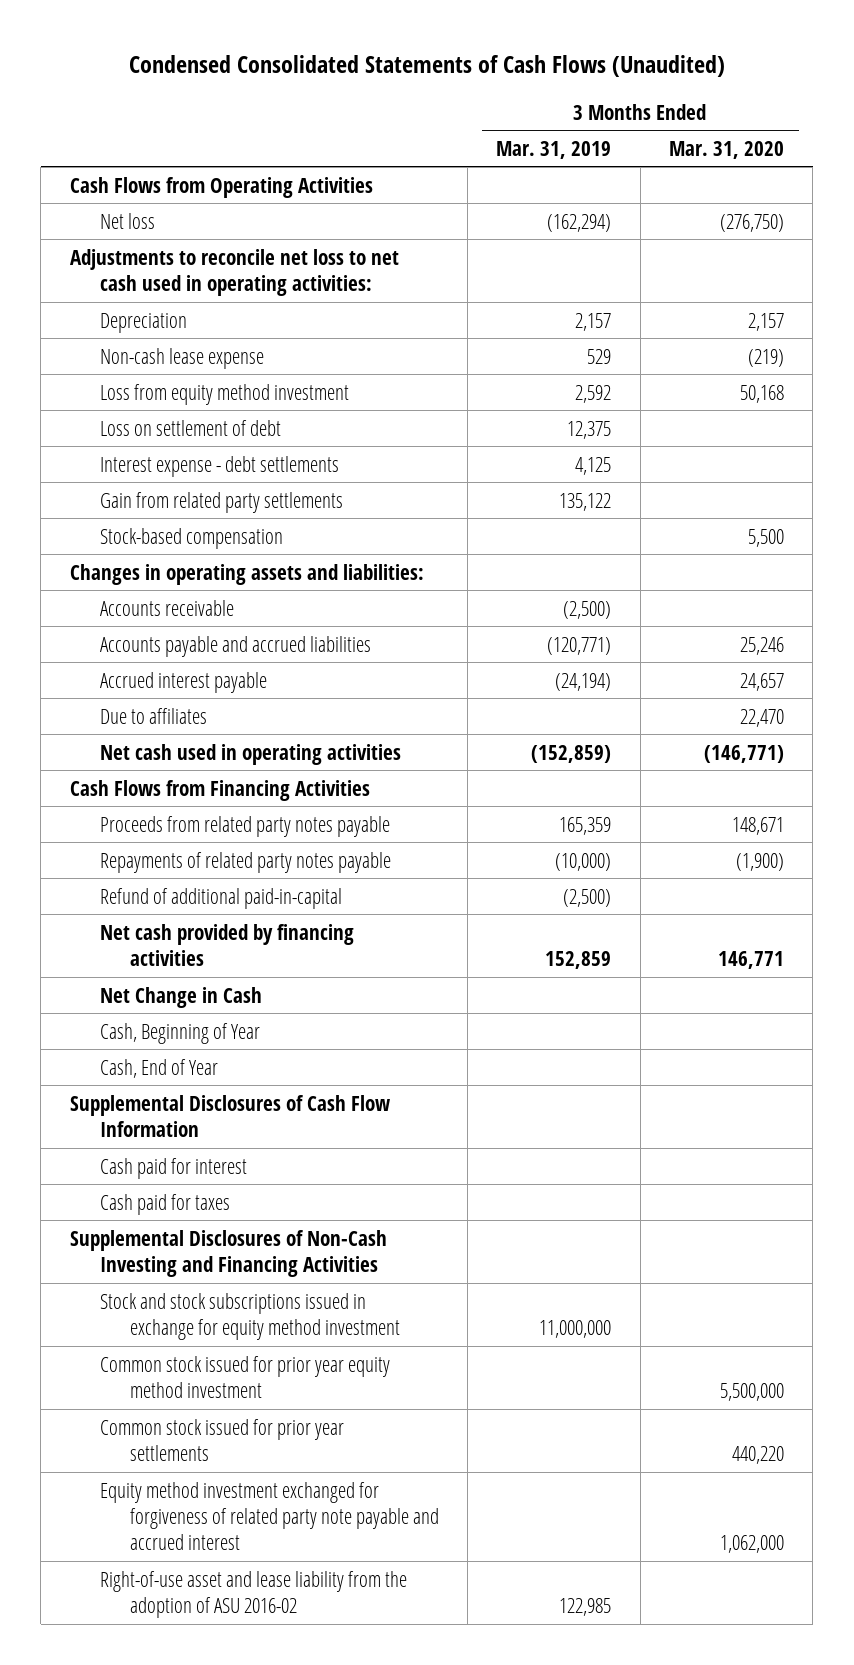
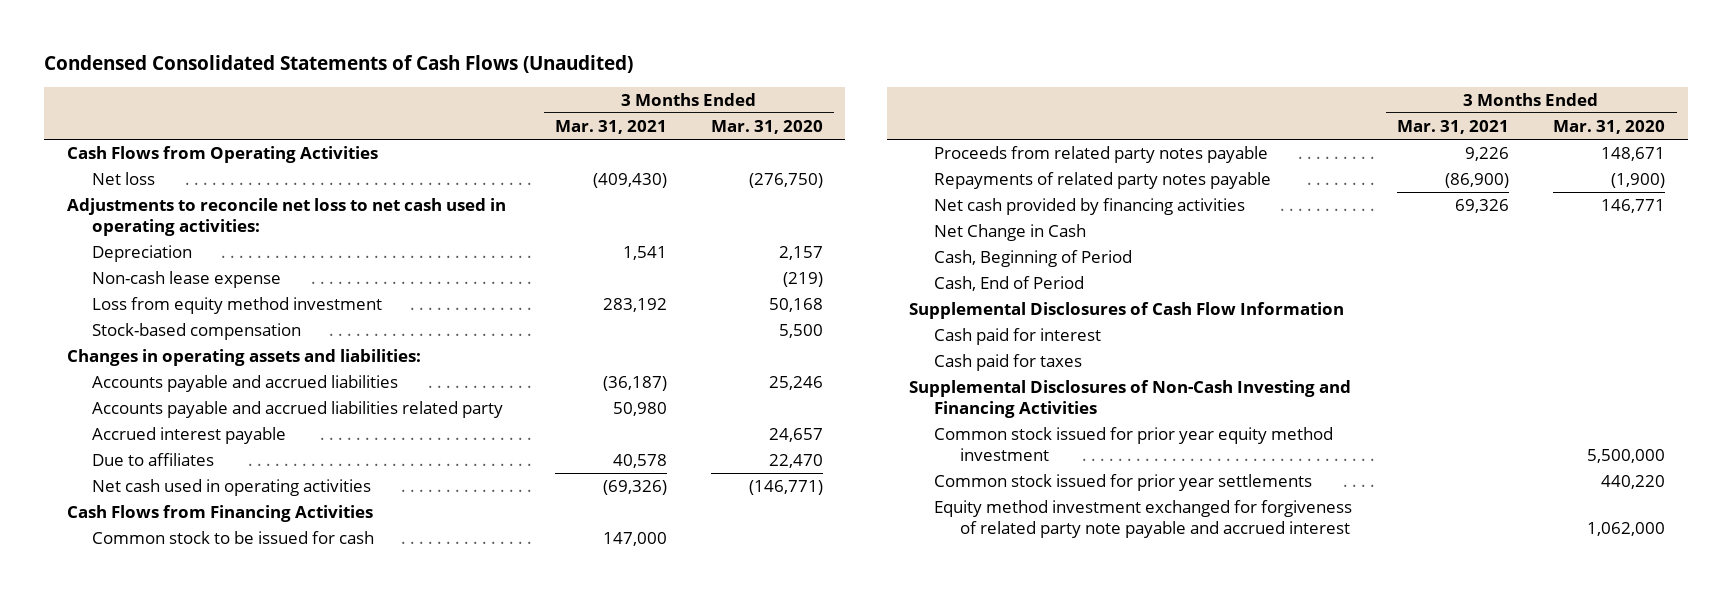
[496,140,612,159] Mar. 31, 2019 -> none
none -> [554,119,667,134] Mar. 31, 2021
[99,419,281,436] Loss on settlement of debt -> none
[99,455,339,477] Interest expense - debt settlements -> none
[99,491,343,513] Gain from related party settlements -> none
[99,599,234,616] Accounts receivable -> none
none -> [92,401,504,419] Accounts payable and accrued liabilities related party
none -> [92,531,375,545] Common stock to be issued for cash
[99,887,342,909] Refund of additional paid-in-capital -> none
[99,1022,260,1044] Cash, Beginning of Year -> [934,250,1133,268] Cash, Beginning of Period
[99,1058,218,1078] Cash, End of Year -> [934,276,1085,292] Cash, End of Period
[99,1292,400,1340] Stock and stock subscriptions issued in exchange for equity method investment -> none
[99,1570,407,1618] Right-of-use asset and lease liability from the adoption of ASU 2016-02 -> none

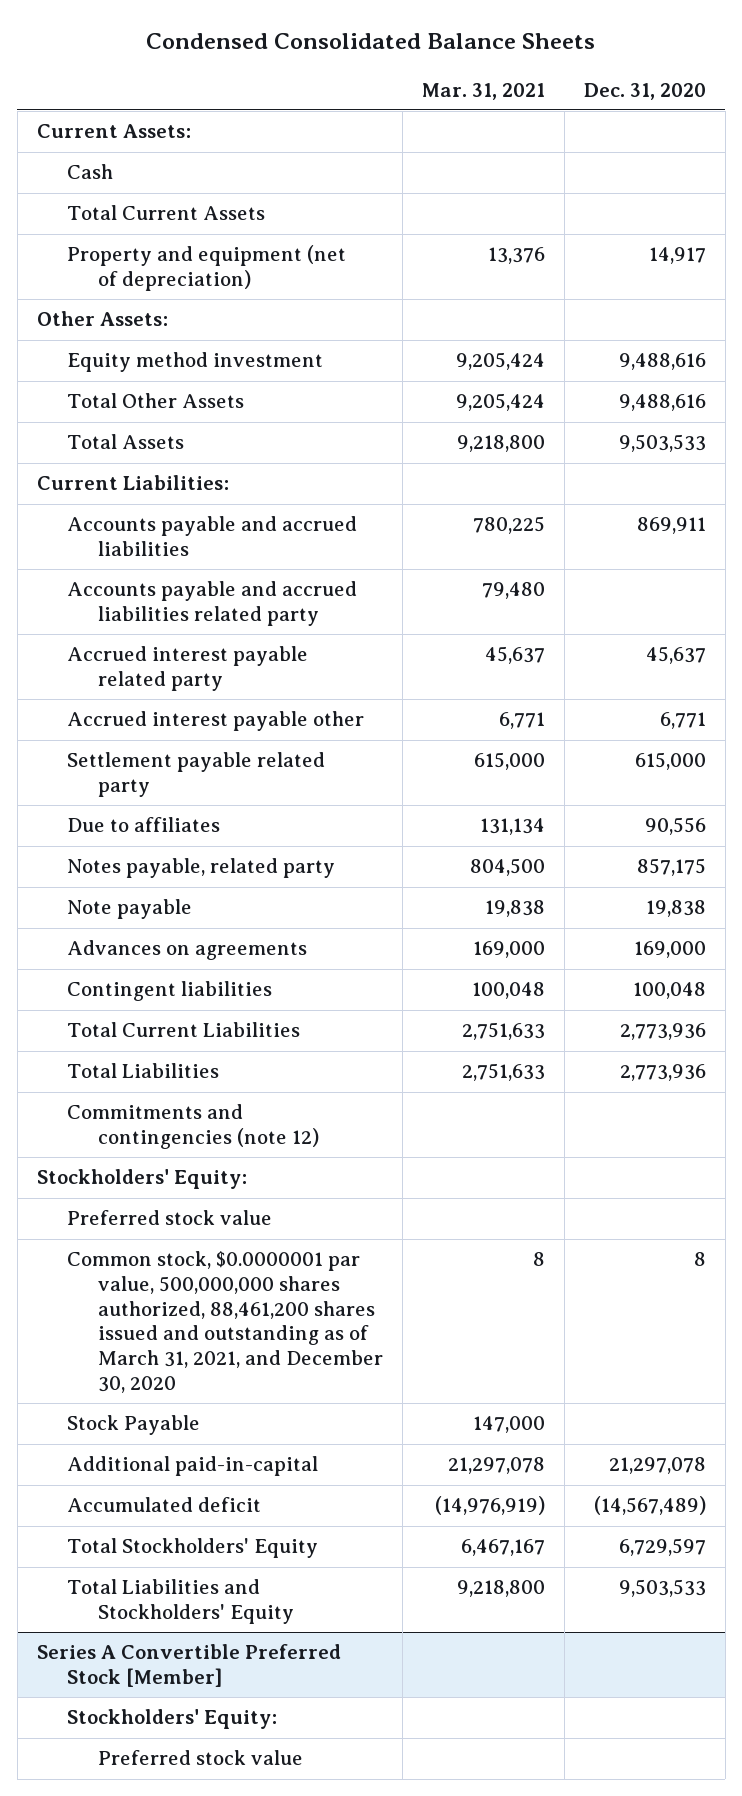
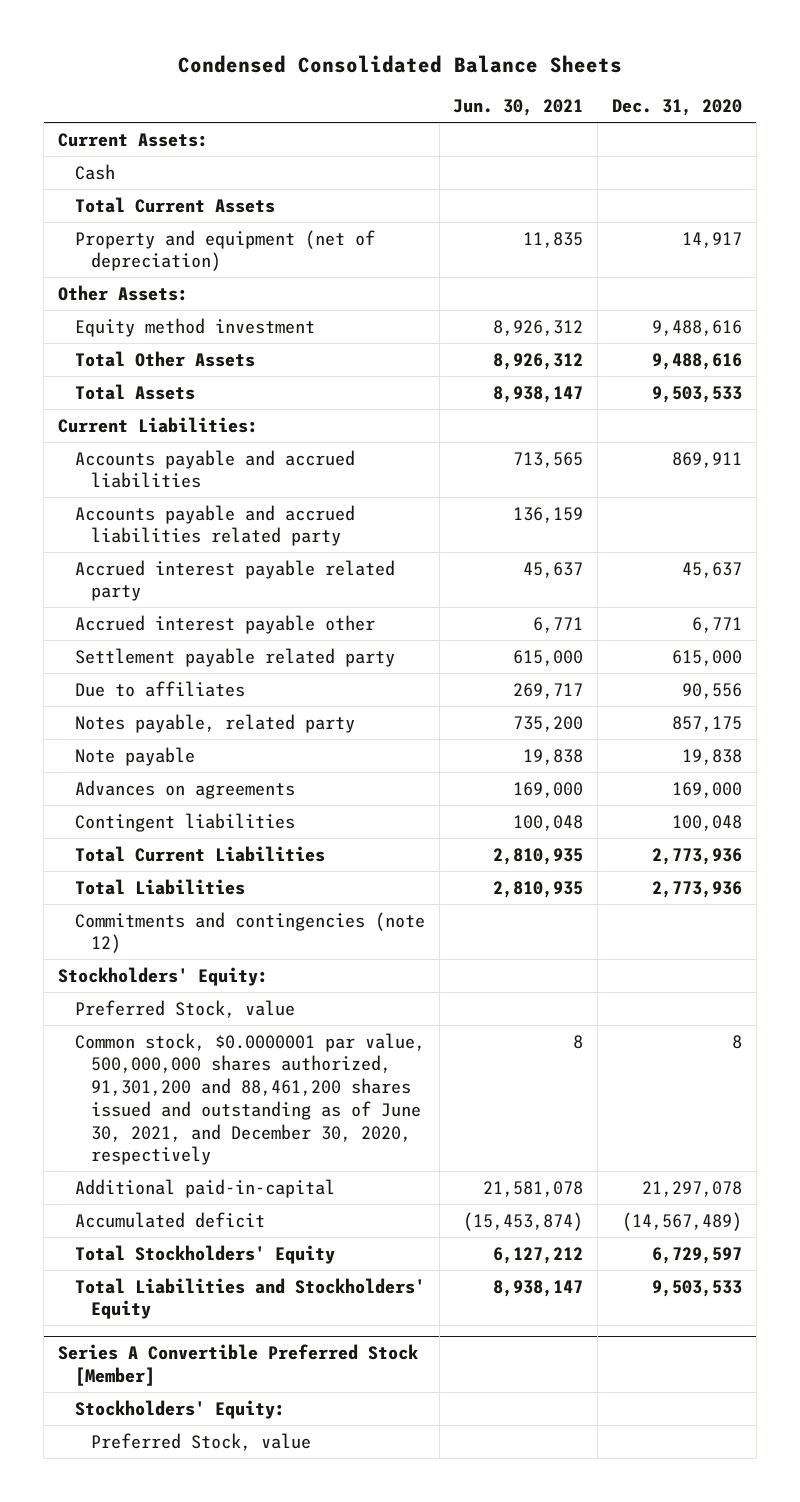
[421,82,545,100] Mar. 31, 2021 -> none
none -> [453,99,584,117] Jun. 30, 2021
[67,1415,201,1436] Stock Payable -> none
[67,1210,273,1226] Preferred stock value -> [74,999,295,1018] Preferred Stock, value
[67,1251,384,1393] Common stock, $0.0000001 par value, 500,000,000 shares authorized, 88,461,200 shares issued and outstanding as of March 31, 2021, and December 30, 2020 -> [74,1032,425,1166] Common stock, $0.0000001 par value, 500,000,000 shares authorized, 91,301,200 and 88,461,200 shares issued and outstanding as of June 30, 2021, and December 30, 2020, respectively
[98,1750,304,1766] Preferred stock value -> [91,1432,312,1451] Preferred Stock, value

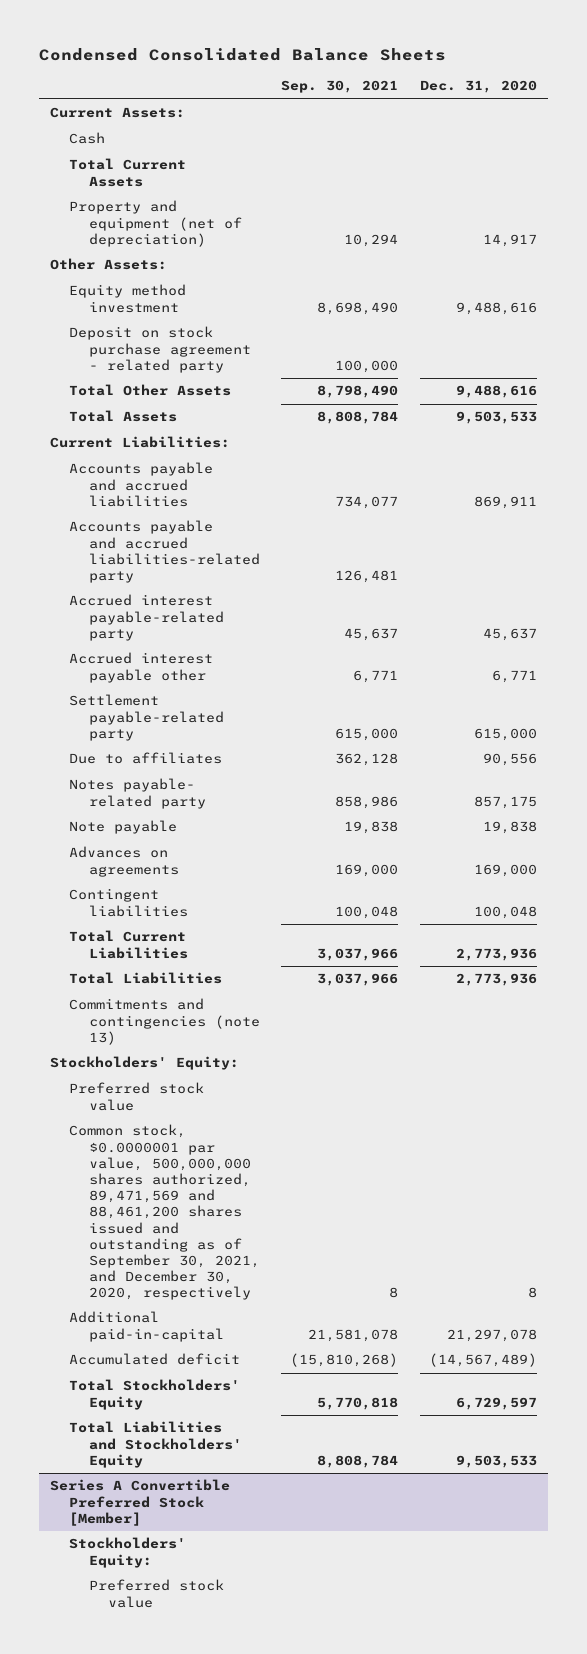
[453,99,584,117] Jun. 30, 2021 -> none
none -> [281,80,399,94] Sep. 30, 2021
none -> [69,326,251,373] Deposit on stock purchase agreement - related party
[74,504,355,547] Accounts payable and accrued liabilities related party -> [69,520,260,583] Accounts payable and accrued liabilities-related party
[74,559,395,602] Accrued interest payable related party -> [69,594,224,641] Accrued interest payable-related party
[74,647,395,667] Settlement payable related party -> [69,694,224,741] Settlement payable-related party
[74,713,355,733] Notes payable, related party -> [69,778,206,809] Notes payable- related party
[74,911,425,954] Commitments and contingencies (note 12) -> [69,998,260,1045] Commitments and contingencies (note 13)
[74,999,295,1018] Preferred Stock, value -> [69,1082,205,1111] Preferred stock value
[74,1032,425,1166] Common stock, $0.0000001 par value, 500,000,000 shares authorized, 91,301,200 and 88,461,200 shares issued and outstanding as of June 30, 2021, and December 30, 2020, respectively -> [69,1124,260,1301] Common stock, $0.0000001 par value, 500,000,000 shares authorized, 89,471,569 and 88,461,200 shares issued and outstanding as of September 30, 2021, and December 30, 2020, respectively
[91,1432,312,1451] Preferred Stock, value -> [88,1579,224,1608] Preferred stock value

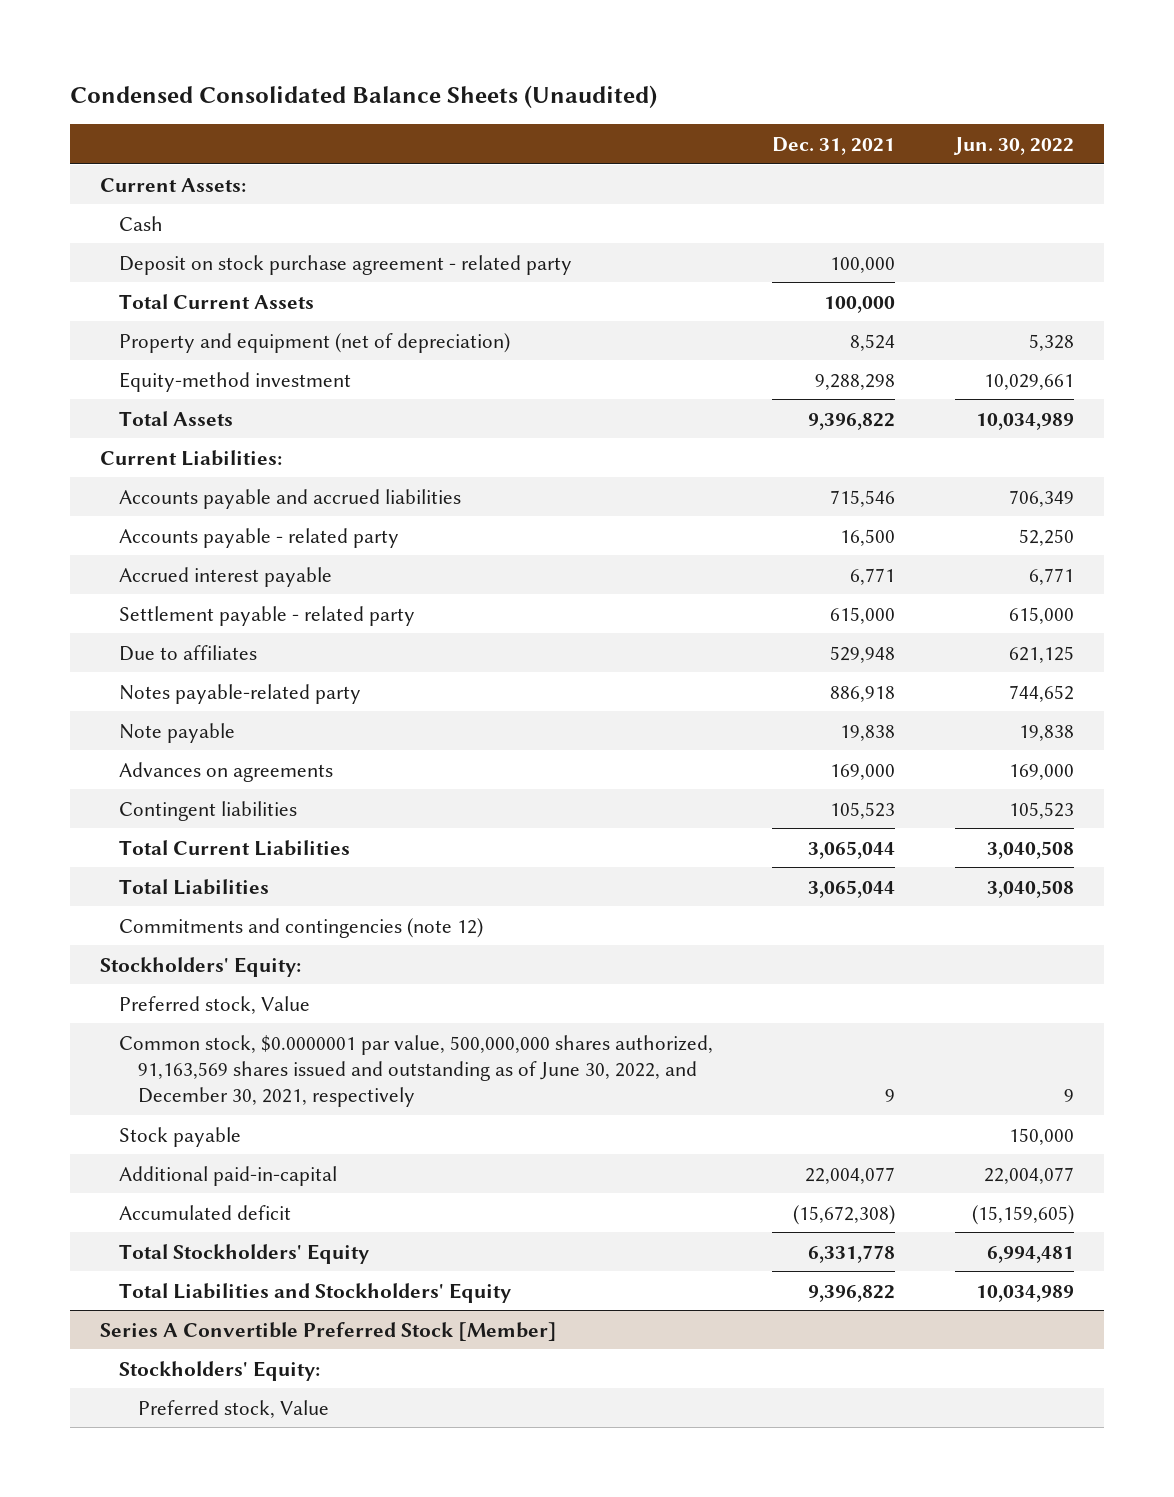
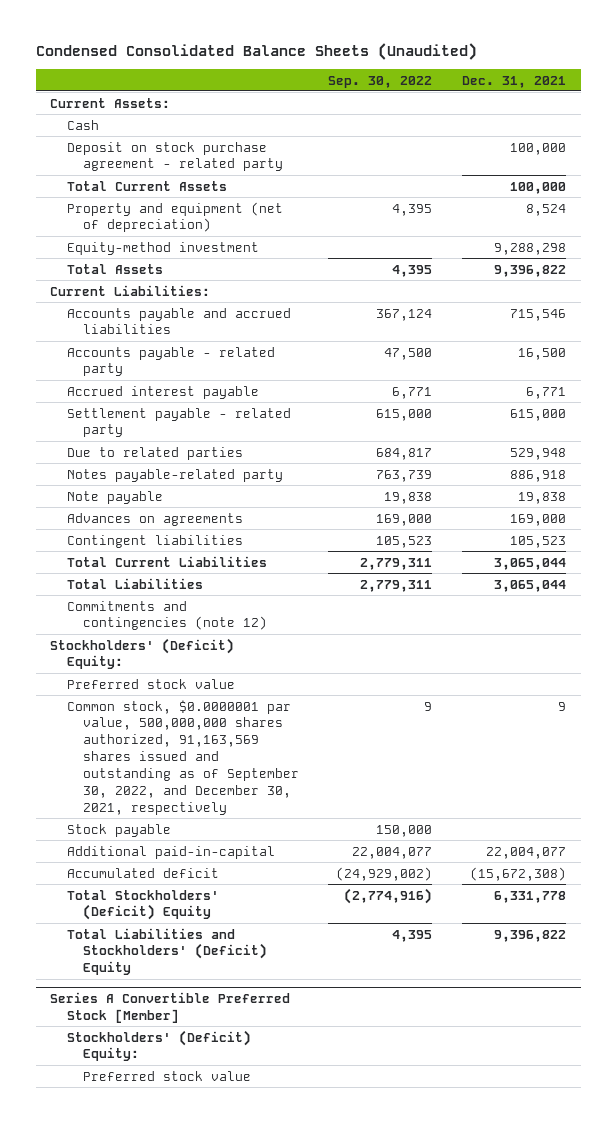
[952,136,1074,155] Jun. 30, 2022 -> none
none -> [328,75,433,88] Sep. 30, 2022
[118,644,257,661] Due to affiliates -> [66,446,243,460] Due to related parties
[100,956,302,977] Stockholders' Equity: -> [50,637,235,670] Stockholders' (Deficit) Equity:
[118,995,310,1014] Preferred stock, Value -> [66,678,235,689] Preferred stock value
[118,1034,713,1107] Common stock, $0.0000001 par value, 500,000,000 shares authorized, 91,163,569 shares issued and outstanding as of June 30, 2022, and December 30, 2021, respectively -> [66,699,299,816] Common stock, $0.0000001 par value, 500,000,000 shares authorized, 91,163,569 shares issued and outstanding as of September 30, 2022, and December 30, 2021, respectively
[118,1243,369,1264] Total Stockholders' Equity -> [66,889,219,921] Total Stockholders' (Deficit) Equity
[118,1282,511,1303] Total Liabilities and Stockholders' Equity -> [66,927,267,976] Total Liabilities and Stockholders' (Deficit) Equity
[118,1360,320,1381] Stockholders' Equity: -> [66,1029,251,1062] Stockholders' (Deficit) Equity:
[137,1399,329,1418] Preferred stock, Value -> [82,1070,251,1081] Preferred stock value

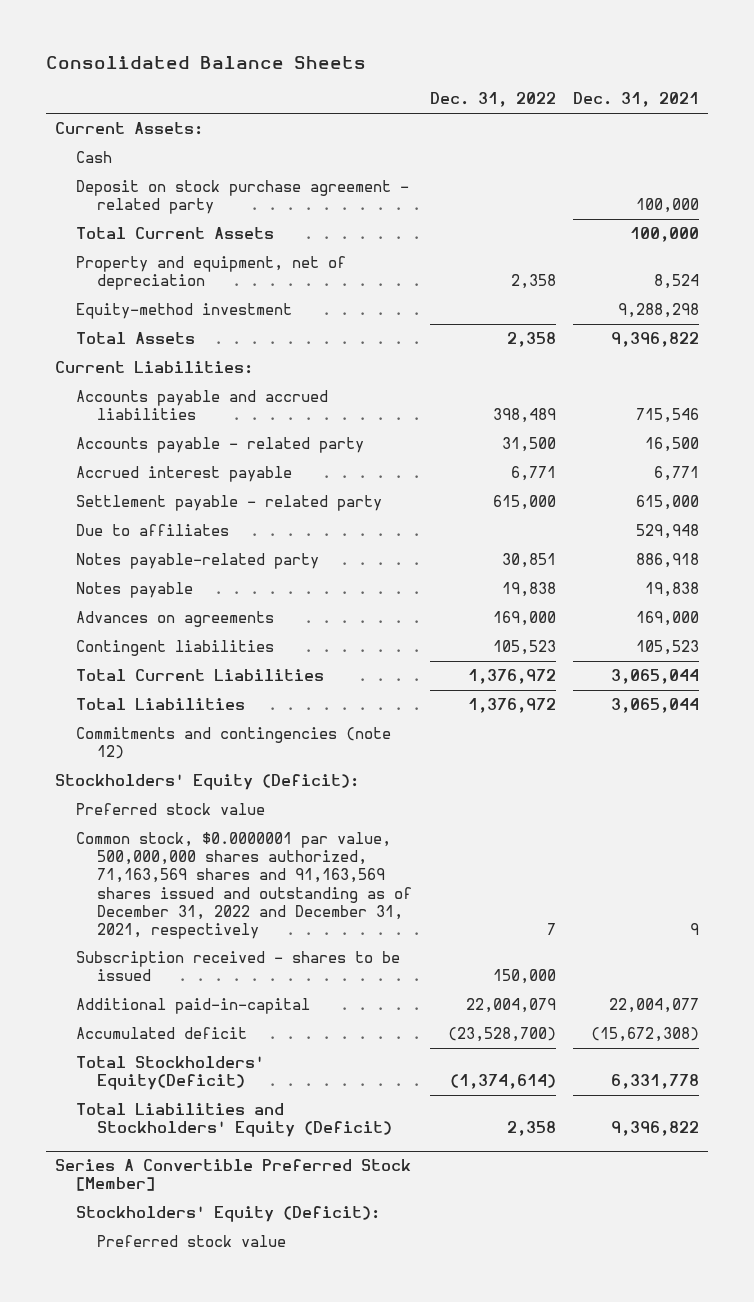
[35,42,477,60] Condensed Consolidated Balance Sheets (Unaudited) -> [46,56,367,70] Consolidated Balance Sheets
[328,75,433,88] Sep. 30, 2022 -> none
none -> [429,92,556,108] Dec. 31, 2022
[66,201,283,233] Property and equipment (net of depreciation) -> [75,256,346,291] Property and equipment, net of depreciation
[66,446,243,460] Due to related parties -> [75,524,229,537] Due to affiliates
[66,490,163,504] Note payable -> [75,582,193,599] Notes payable
[50,637,235,670] Stockholders' (Deficit) Equity: -> [55,774,360,791] Stockholders' Equity (Deficit):
[66,823,171,837] Stock payable -> none
[66,699,299,816] Common stock, $0.0000001 par value, 500,000,000 shares authorized, 91,163,569 shares issued and outstanding as of September 30, 2022, and December 30, 2021, respectively -> [75,832,412,939] Common stock, $0.0000001 par value, 500,000,000 shares authorized, 71,163,569 shares and 91,163,569 shares issued and outstanding as of December 31, 2022 and December 31, 2021, respectively
none -> [75,951,400,982] Subscription received - shares to be issued
[66,889,219,921] Total Stockholders' (Deficit) Equity -> [75,1056,264,1091] Total Stockholders' Equity(Deficit)
[66,927,267,976] Total Liabilities and Stockholders' (Deficit) Equity -> [75,1103,392,1138] Total Liabilities and Stockholders' Equity (Deficit)
[66,1029,251,1062] Stockholders' (Deficit) Equity: -> [75,1206,380,1223] Stockholders' Equity (Deficit):

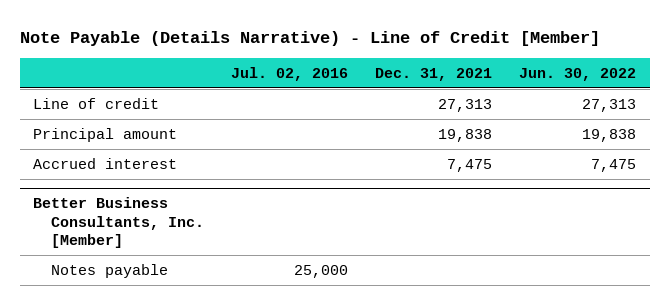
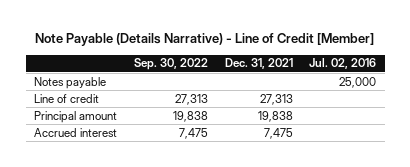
[519,67,637,81] Jun. 30, 2022 -> none
none -> [133,58,208,71] Sep. 30, 2022
none -> [34,76,107,89] Notes payable
[33,197,205,249] Better Business Consultants, Inc. [Member] -> none
[51,263,169,278] Notes payable -> none

